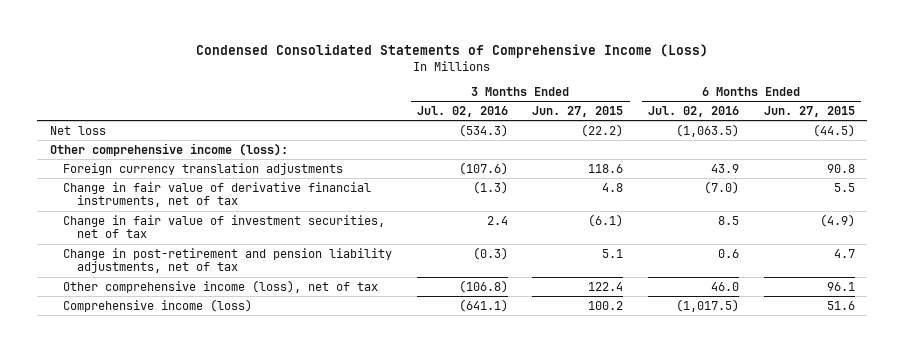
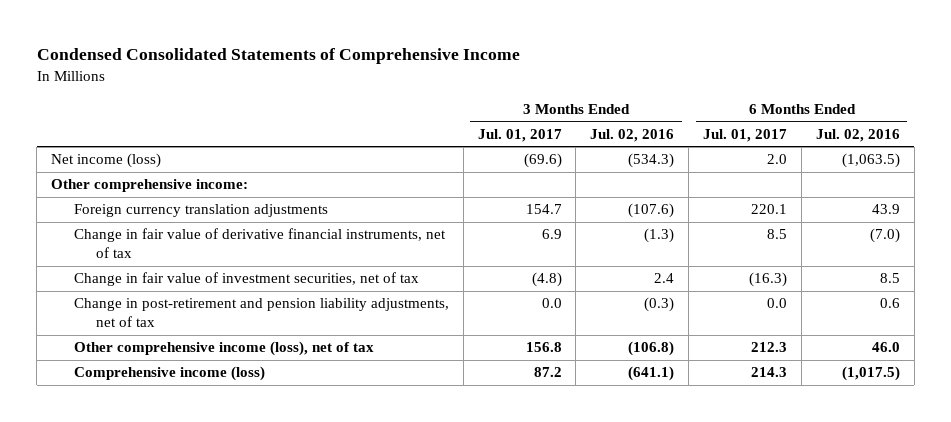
[196,44,709,59] Condensed Consolidated Statements of Comprehensive Income (Loss) -> [36,48,520,65] Condensed Consolidated Statements of Comprehensive Income
[532,105,624,117] Jun. 27, 2015 -> none
[763,105,855,117] Jun. 27, 2015 -> none
none -> [477,128,562,142] Jul. 01, 2017
none -> [703,128,788,142] Jul. 01, 2017
[49,125,106,135] Net loss -> [51,153,162,169] Net income (loss)
[49,142,288,156] Other comprehensive income (loss): -> [51,179,249,193] Other comprehensive income:

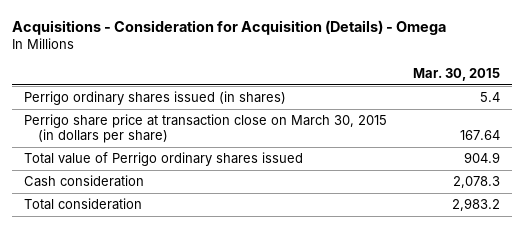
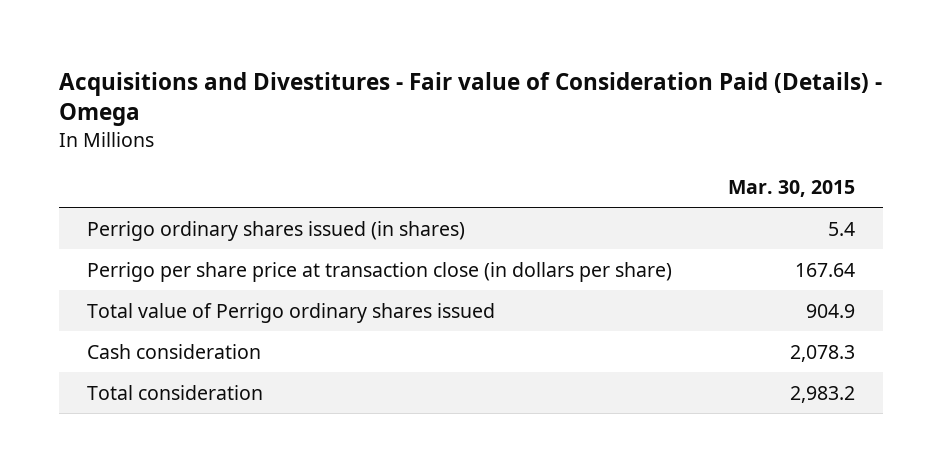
[11,19,446,35] Acquisitions - Consideration for Acquisition (Details) - Omega -> [59,71,883,127] Acquisitions and Divestitures - Fair value of Consideration Paid (Details) - Omega
[24,114,388,144] Perrigo share price at transaction close on March 30, 2015 (in dollars per share) -> [87,261,673,282] Perrigo per share price at transaction close (in dollars per share)

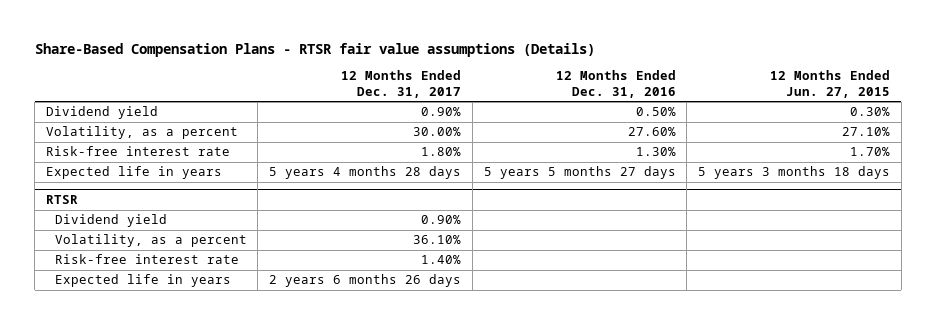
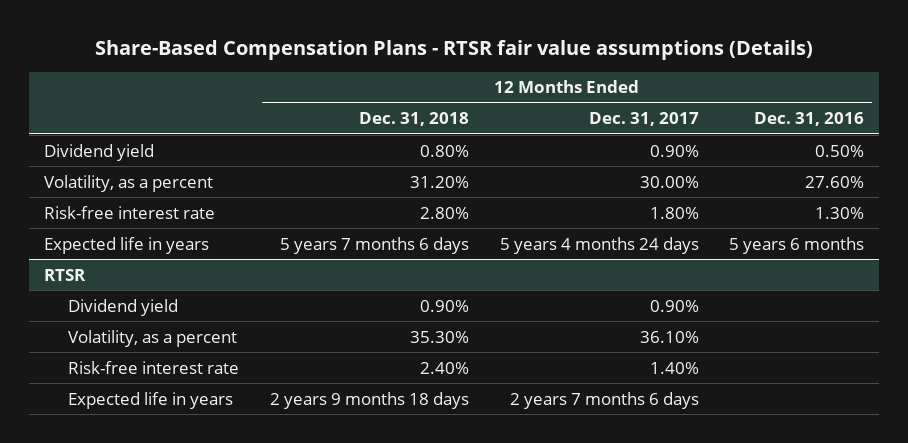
[770,70,891,98] 12 Months Ended Jun. 27, 2015 -> none
none -> [358,112,469,127] Dec. 31, 2018
[269,166,462,180] 5 years 4 months 28 days -> [499,236,699,254] 5 years 4 months 24 days
[483,166,676,180] 5 years 5 months 27 days -> [729,236,865,254] 5 years 6 months
[269,274,462,288] 2 years 6 months 26 days -> [509,391,699,409] 2 years 7 months 6 days

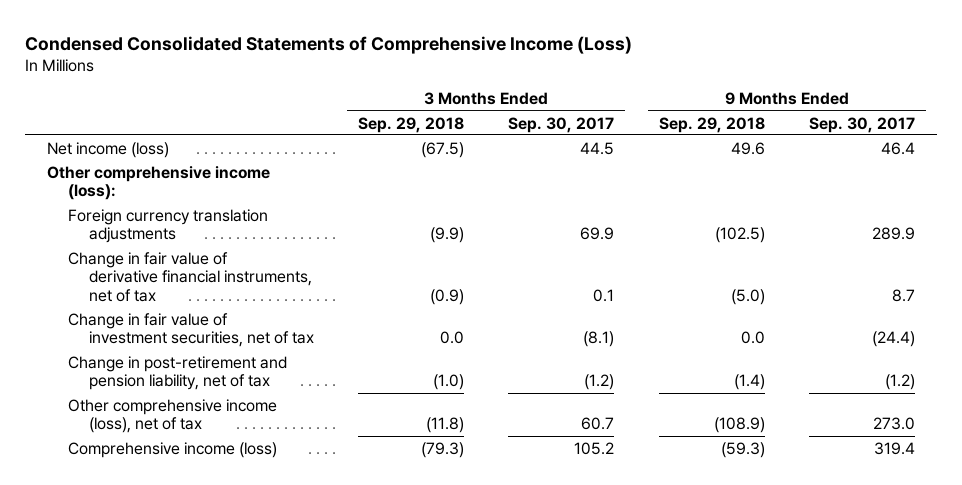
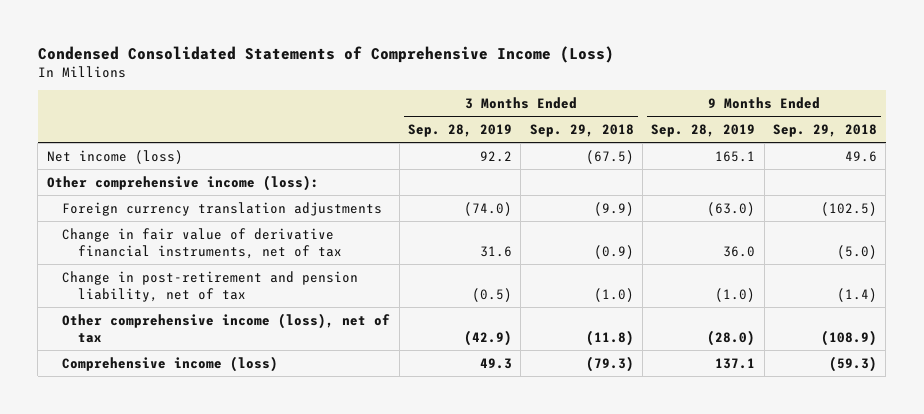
[508,116,615,133] Sep. 30, 2017 -> none
[809,116,916,133] Sep. 30, 2017 -> none
none -> [407,124,512,138] Sep. 28, 2019
none -> [651,124,756,138] Sep. 28, 2019
[67,312,314,348] Change in fair value of investment securities, net of tax -> none

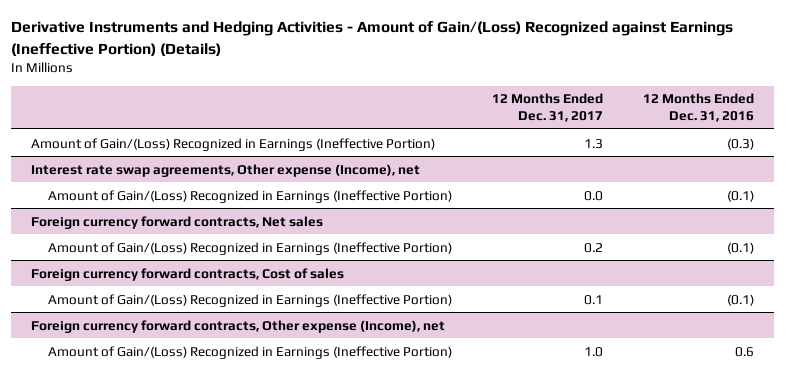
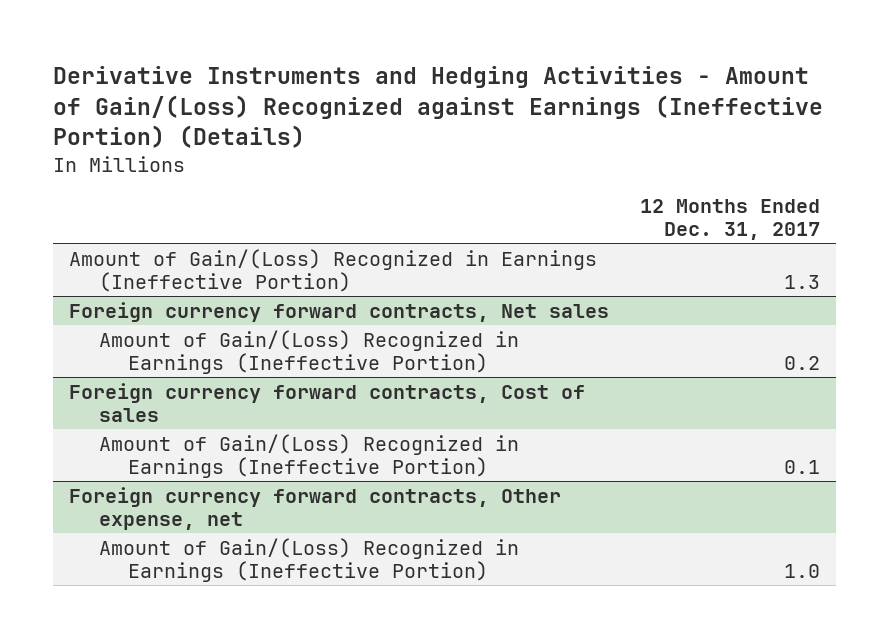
[642,93,754,122] 12 Months Ended Dec. 31, 2016 -> none
[31,163,421,177] Interest rate swap agreements, Other expense (Income), net -> none
[48,189,453,203] Amount of Gain/(Loss) Recognized in Earnings (Ineffective Portion) -> none
[31,319,446,333] Foreign currency forward contracts, Other expense (Income), net -> [69,486,562,530] Foreign currency forward contracts, Other expense, net

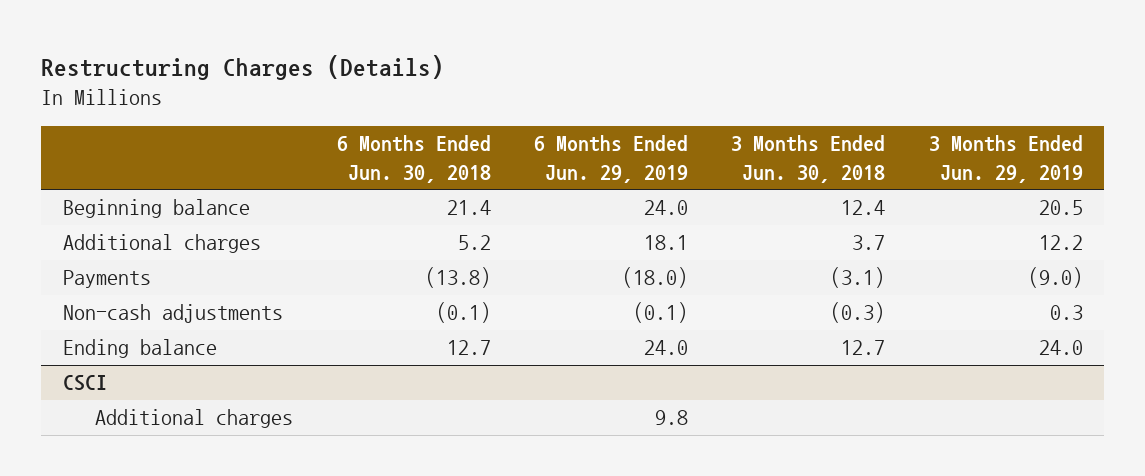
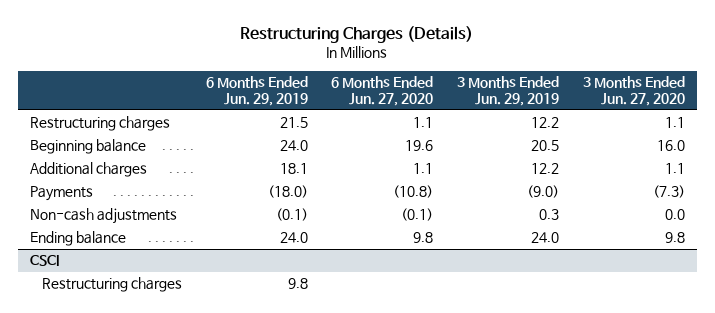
[336,135,491,183] 6 Months Ended Jun. 30, 2018 -> none
[731,135,886,183] 3 Months Ended Jun. 30, 2018 -> none
none -> [331,76,434,107] 6 Months Ended Jun. 27, 2020
none -> [582,76,685,107] 3 Months Ended Jun. 27, 2020
none -> [29,116,170,132] Restructuring charges
[95,409,294,429] Additional charges -> none
none -> [41,277,182,293] Restructuring charges

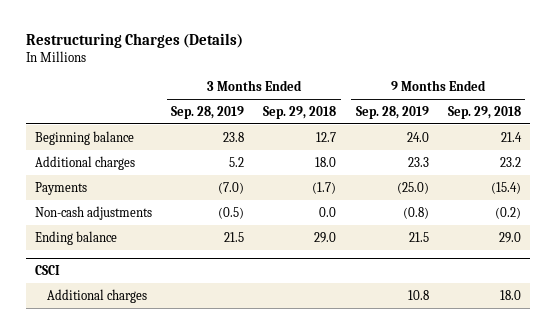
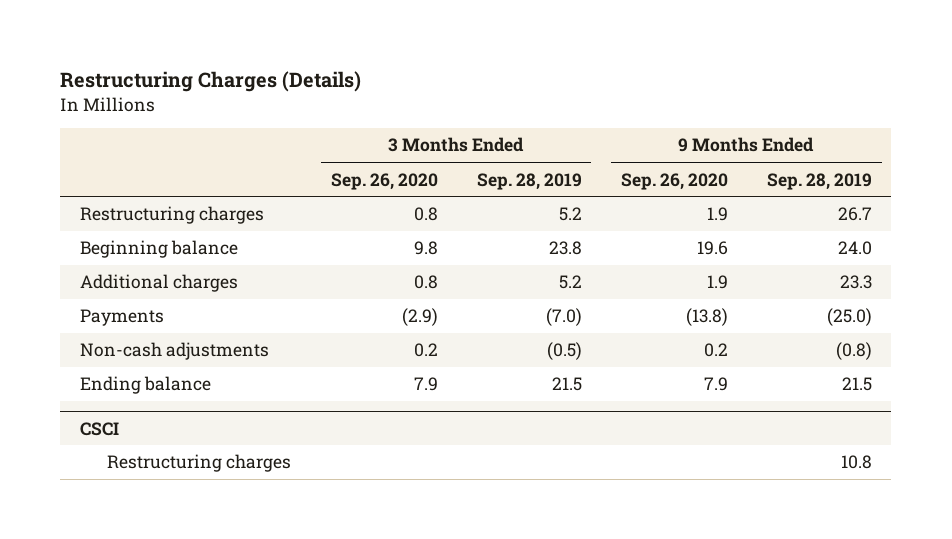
[263,105,337,119] Sep. 29, 2018 -> none
[447,105,521,119] Sep. 29, 2018 -> none
none -> [330,172,438,190] Sep. 26, 2020
none -> [620,172,728,190] Sep. 26, 2020
none -> [79,206,264,225] Restructuring charges
[46,288,147,303] Additional charges -> none
none -> [107,454,292,473] Restructuring charges

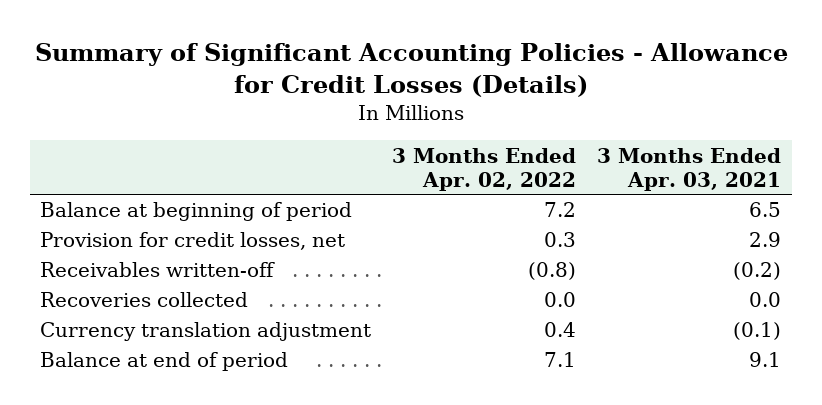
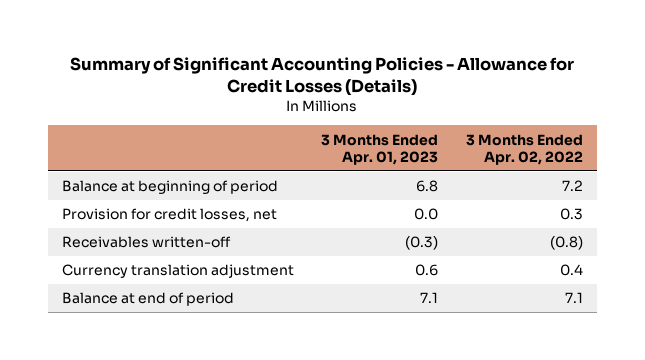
[597,147,782,191] 3 Months Ended Apr. 03, 2021 -> none
none -> [321,133,439,166] 3 Months Ended Apr. 01, 2023
[40,292,249,308] Recoveries collected -> none

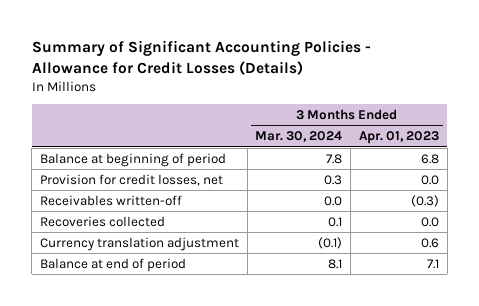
[465,133,583,166] 3 Months Ended Apr. 02, 2022 -> none
none -> [255,131,343,143] Mar. 30, 2024
none -> [39,215,165,227] Recoveries collected

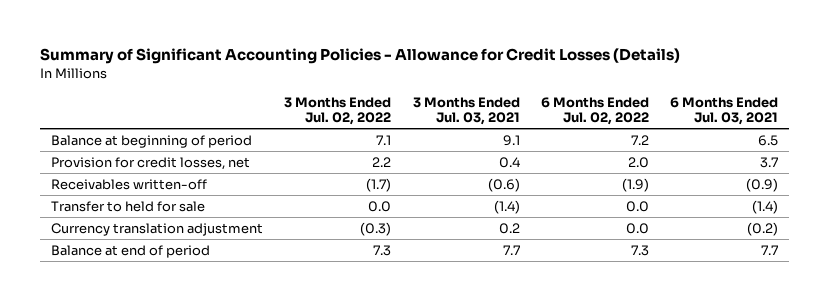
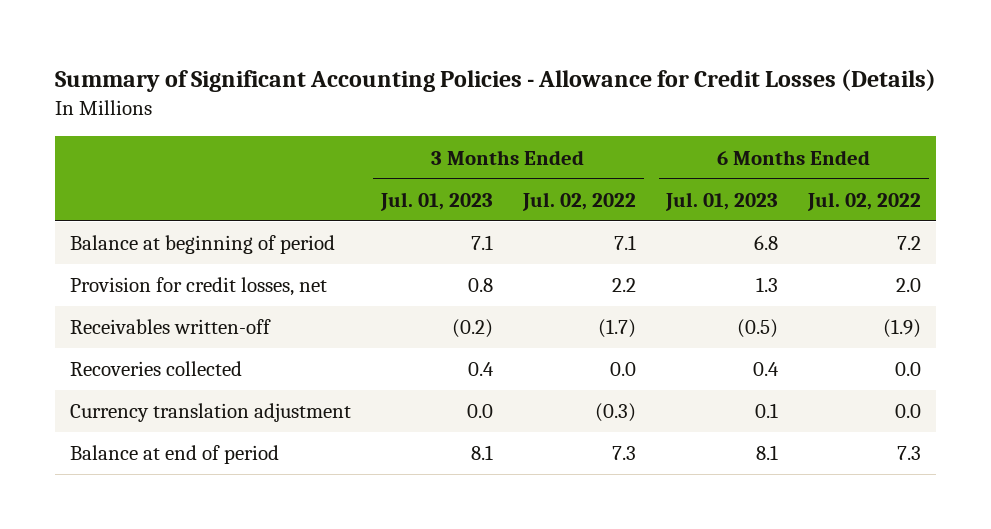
[412,96,520,125] 3 Months Ended Jul. 03, 2021 -> none
[670,96,779,125] 6 Months Ended Jul. 03, 2021 -> none
none -> [379,191,493,211] Jul. 01, 2023
none -> [665,191,779,211] Jul. 01, 2023
[51,200,206,212] Transfer to held for sale -> none
none -> [69,361,242,377] Recoveries collected

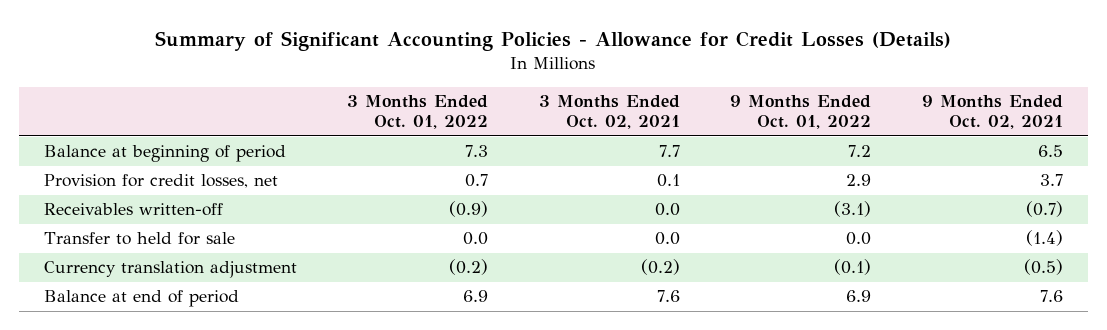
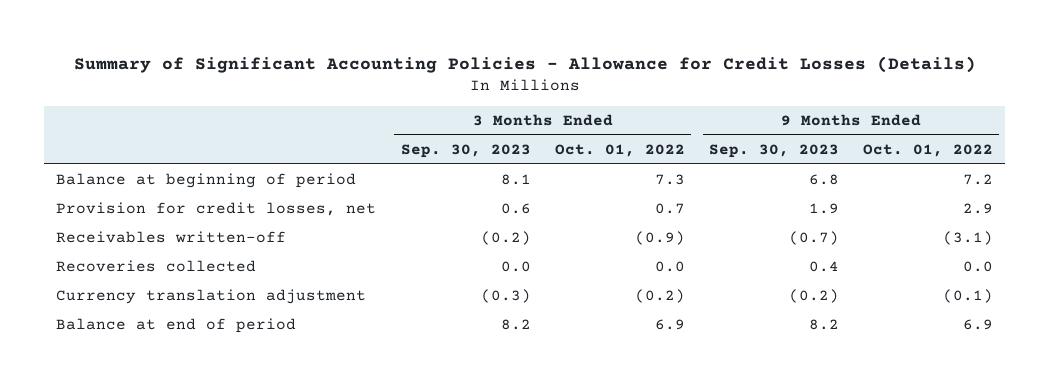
[538,94,680,130] 3 Months Ended Oct. 02, 2021 -> none
[921,94,1063,130] 9 Months Ended Oct. 02, 2021 -> none
none -> [400,143,531,158] Sep. 30, 2023
none -> [709,143,840,158] Sep. 30, 2023
[43,232,235,246] Transfer to held for sale -> none
none -> [56,260,257,273] Recoveries collected

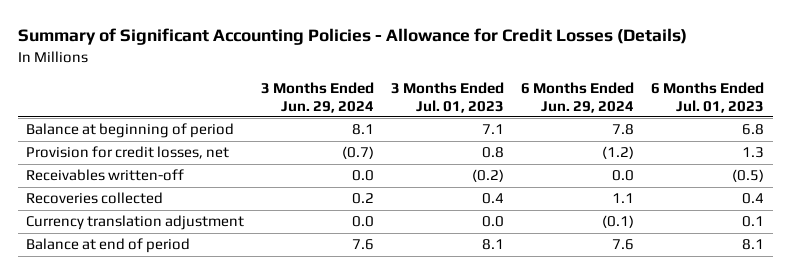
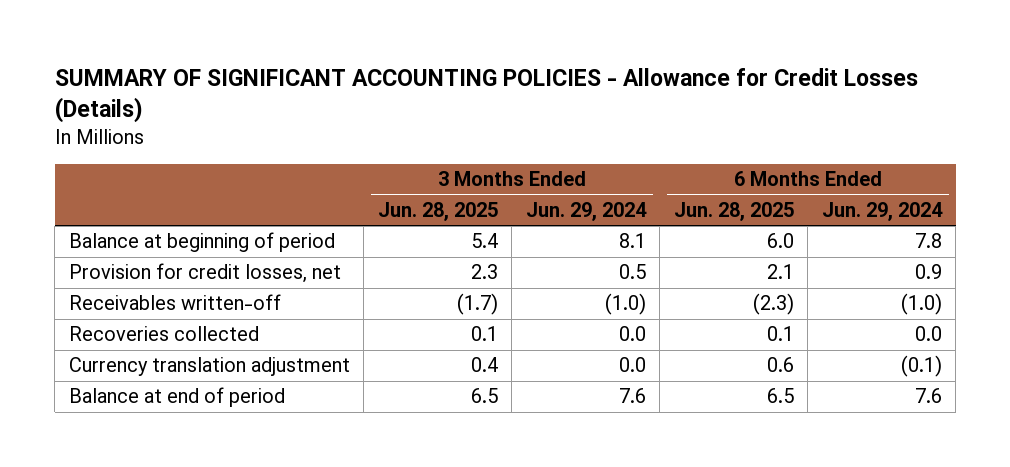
[17,28,687,46] Summary of Significant Accounting Policies - Allowance for Credit Losses (Details) -> [54,67,918,123] SUMMARY OF SIGNIFICANT ACCOUNTING POLICIES - Allowance for Credit Losses (Details)
[391,81,505,113] 3 Months Ended Jul. 01, 2023 -> none
[651,81,765,113] 6 Months Ended Jul. 01, 2023 -> none
none -> [377,201,498,221] Jun. 28, 2025
none -> [673,201,794,221] Jun. 28, 2025
[342,146,375,160] (0.7) -> [618,264,646,280] 0.5
[602,146,635,160] (1.2) -> [914,264,942,280] 0.9
[352,170,375,182] 0.0 -> [604,293,646,316] (1.0)
[612,170,635,182] 0.0 -> [900,293,942,316] (1.0)
[352,193,375,205] 0.2 -> [618,326,646,342] 0.0
[612,193,635,204] 1.1 -> [914,326,942,342] 0.0

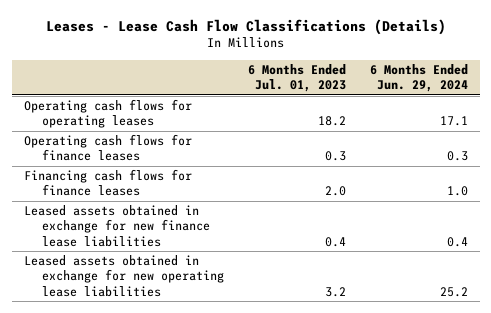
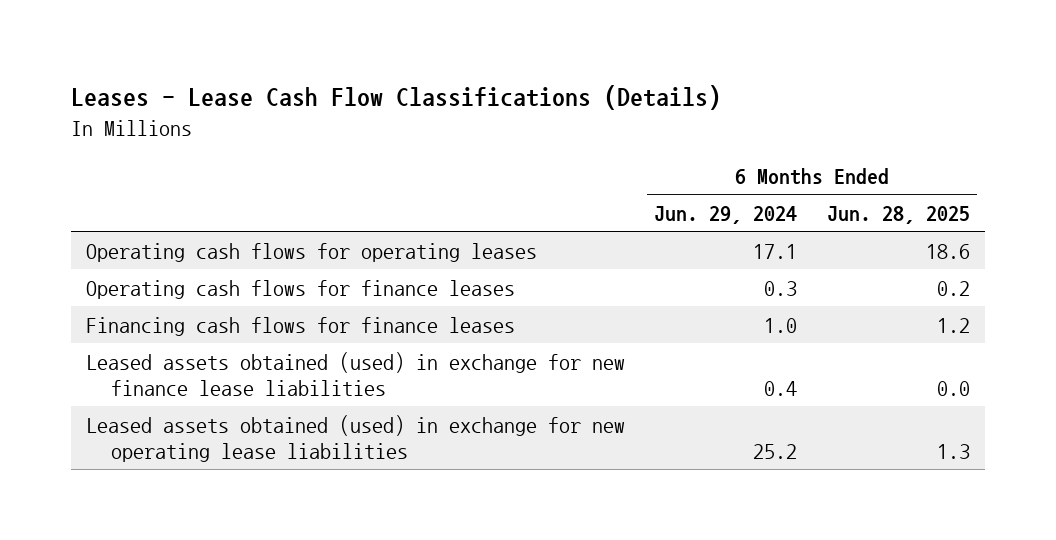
[247,64,346,93] 6 Months Ended Jul. 01, 2023 -> none
none -> [827,205,971,224] Jun. 28, 2025
[23,205,211,247] Leased assets obtained in exchange for new finance lease liabilities -> [85,351,625,396] Leased assets obtained (used) in exchange for new finance lease liabilities
[23,255,225,297] Leased assets obtained in exchange for new operating lease liabilities -> [85,414,625,462] Leased assets obtained (used) in exchange for new operating lease liabilities

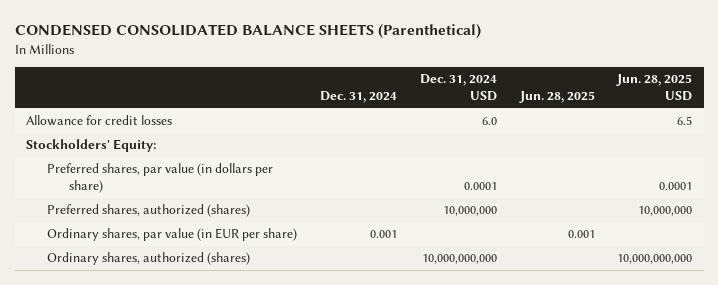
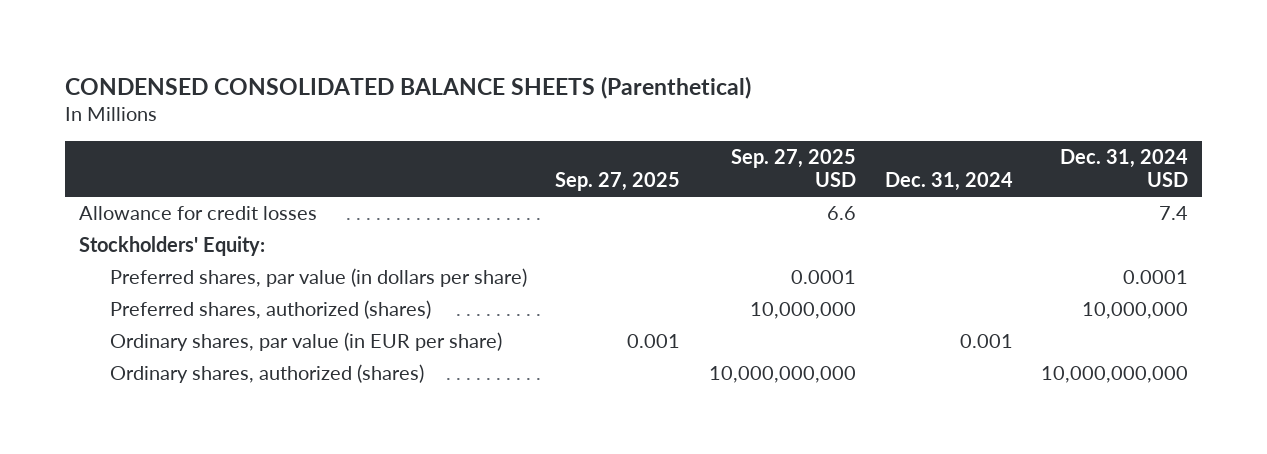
[518,91,595,104] Jun. 28, 2025 -> none
[616,74,693,102] Jun. 28, 2025 USD -> none
none -> [555,172,681,192] Sep. 27, 2025
none -> [730,148,856,188] Sep. 27, 2025 USD
[481,117,497,126] 6.0 -> [1159,206,1189,221] 7.4

